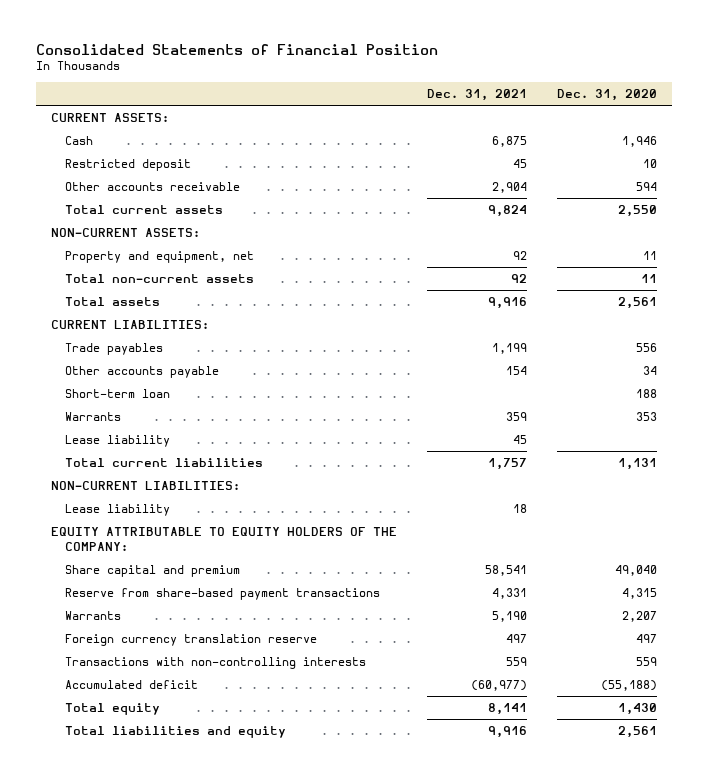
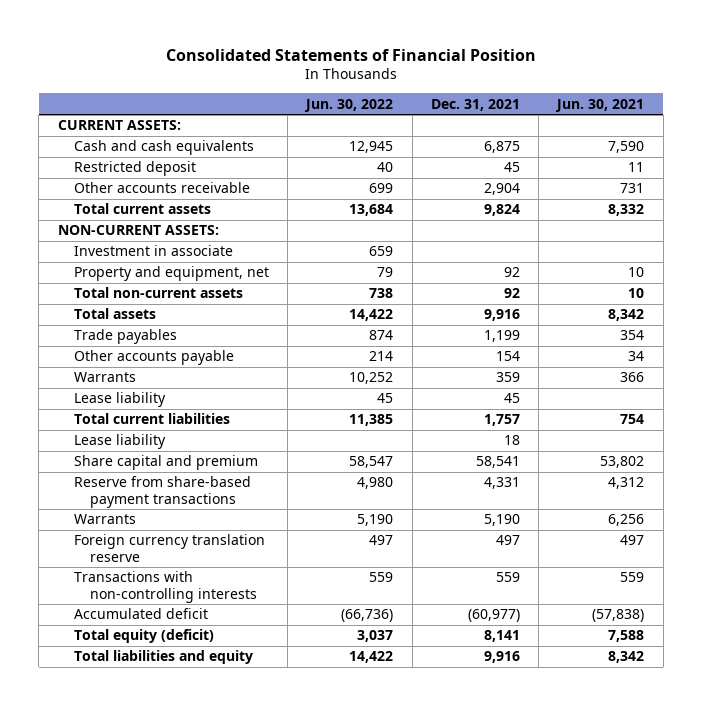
[556,89,657,102] Dec. 31, 2020 -> none
none -> [304,98,394,112] Jun. 30, 2022
none -> [555,98,645,112] Jun. 30, 2021
[64,136,93,146] Cash -> [73,140,254,156] Cash and cash equivalents
none -> [73,245,233,257] Investment in associate
[51,320,210,330] CURRENT LIABILITIES: -> none
[64,389,170,399] Short-term loan -> none
[51,481,241,491] NON-CURRENT LIABILITIES: -> none
[51,527,398,551] EQUITY ATTRIBUTABLE TO EQUITY HOLDERS OF THE COMPANY: -> none
[64,703,160,716] Total equity -> [73,629,214,644] Total equity (deficit)

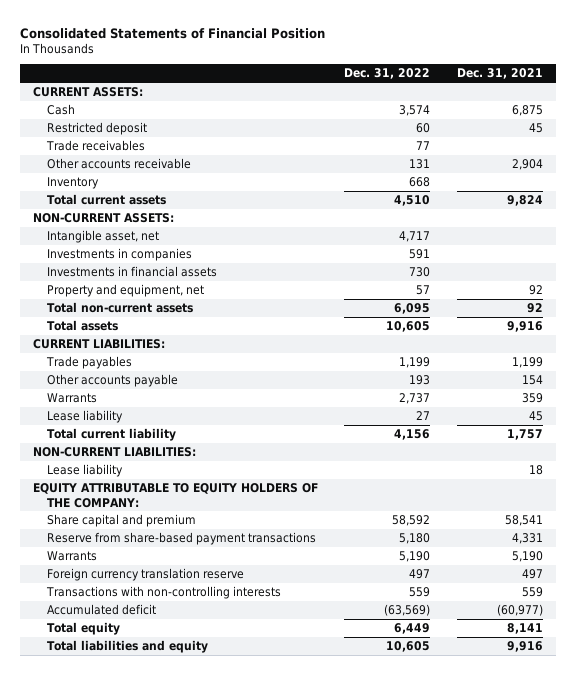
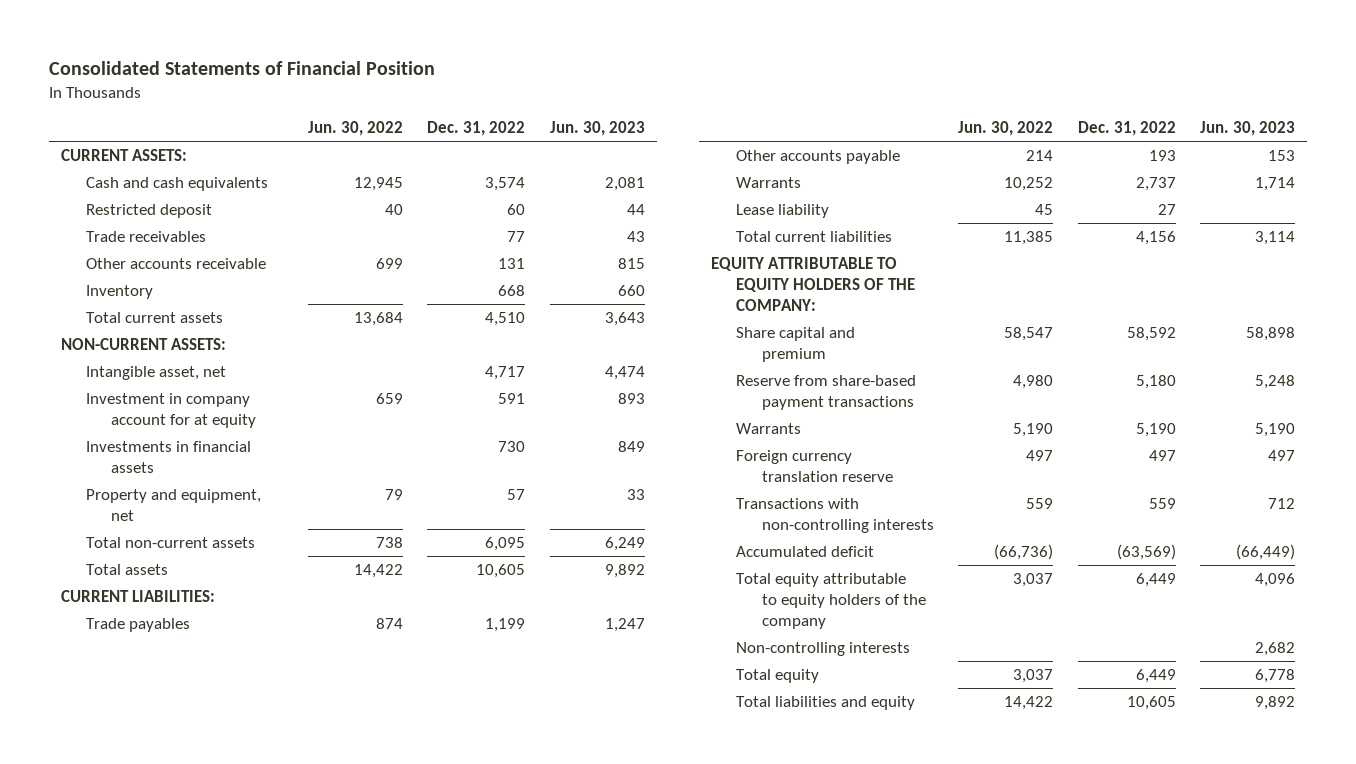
[456,68,543,80] Dec. 31, 2021 -> none
none -> [307,121,403,137] Jun. 30, 2022
none -> [549,121,645,137] Jun. 30, 2023
[46,104,75,116] Cash -> [85,176,268,191] Cash and cash equivalents
[46,248,192,262] Investments in companies -> [85,392,257,428] Investment in company account for at equity
[33,447,197,458] NON-CURRENT LIABILITIES: -> none
[46,464,123,478] Lease liability -> none
[46,428,176,442] Total current liability -> [736,230,893,242] Total current liabilities
none -> [736,572,926,630] Total equity attributable to equity holders of the company
none -> [736,641,911,656] Non-controlling interests

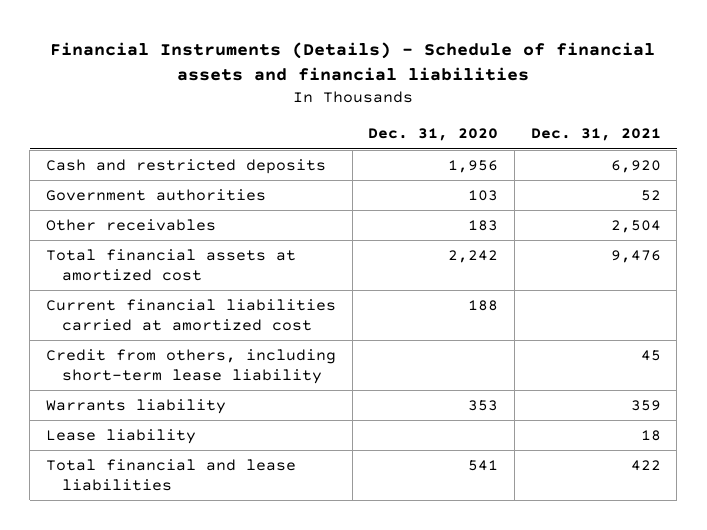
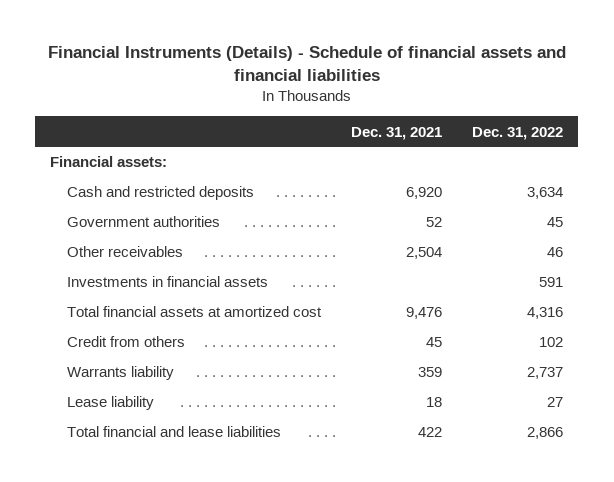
[368,128,499,142] Dec. 31, 2020 -> none
none -> [472,126,564,140] Dec. 31, 2022
none -> [50,156,168,168] Financial assets:
none -> [66,276,268,288] Investments in financial assets
[45,298,336,331] Current financial liabilities carried at amortized cost -> none
[45,348,336,384] Credit from others, including short-term lease liability -> [66,336,185,348] Credit from others

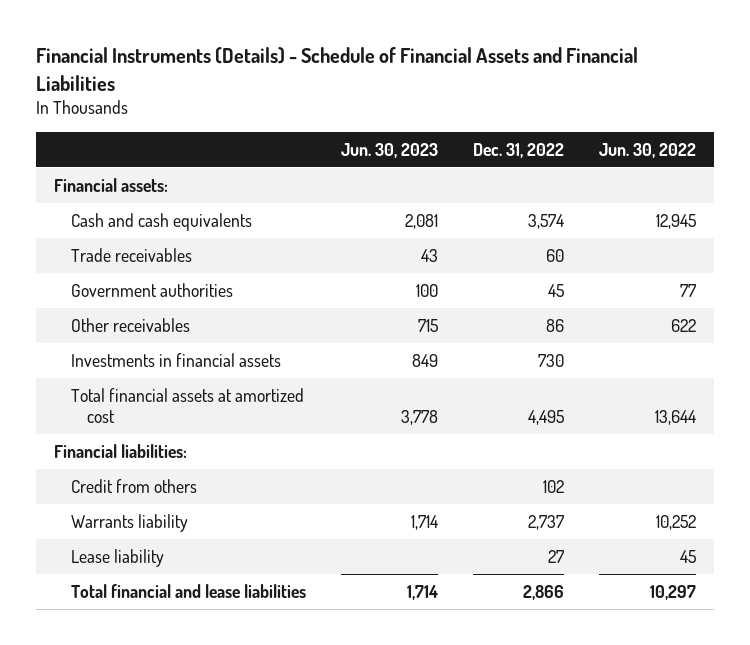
[47,46,566,82] Financial Instruments (Details) - Schedule of financial assets and financial liabilities -> [36,47,639,91] Financial Instruments (Details) - Schedule of Financial Assets and Financial Liabilities
[350,126,442,140] Dec. 31, 2021 -> none
none -> [340,142,438,158] Jun. 30, 2023
none -> [599,142,697,158] Jun. 30, 2022
[66,186,254,201] Cash and restricted deposits -> [70,212,252,231] Cash and cash equivalents
[527,187,564,200] 3,634 -> [528,213,565,229] 3,574
none -> [70,247,192,262] Trade receivables
[547,247,564,258] 46 -> [546,318,565,332] 86
[539,277,564,288] 591 -> [538,353,565,367] 730
[527,307,564,320] 4,316 -> [528,409,565,425] 4,495
none -> [53,443,187,458] Financial liabilities:

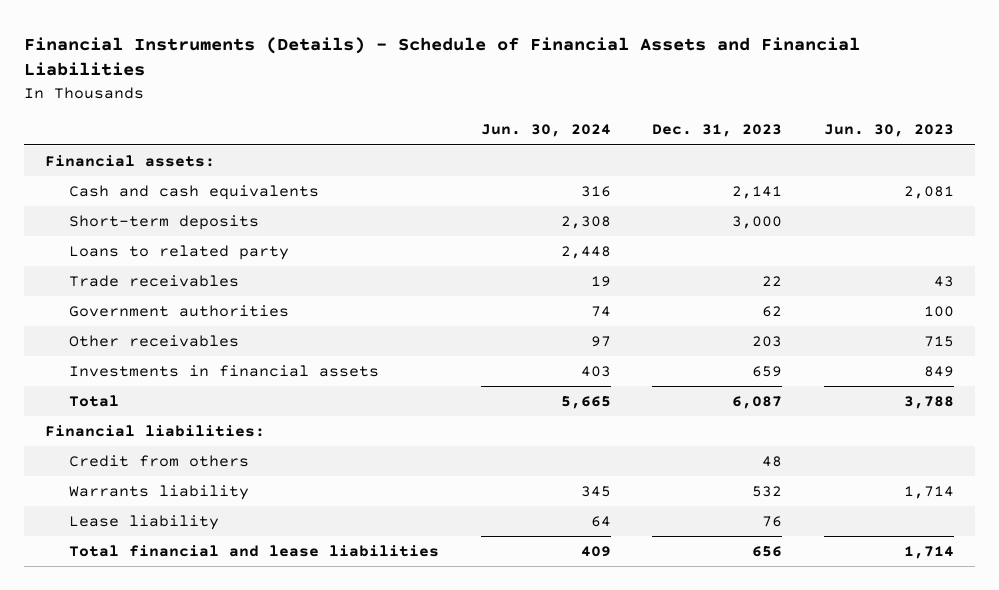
[473,142,565,158] Dec. 31, 2022 -> none
[599,142,697,158] Jun. 30, 2022 -> none
none -> [480,124,611,138] Jun. 30, 2024
none -> [652,124,783,138] Dec. 31, 2023
none -> [68,215,259,231] Short-term deposits
none -> [68,245,289,261] Loans to related party
[70,387,304,423] Total financial assets at amortized cost -> none
none -> [68,395,119,408] Total

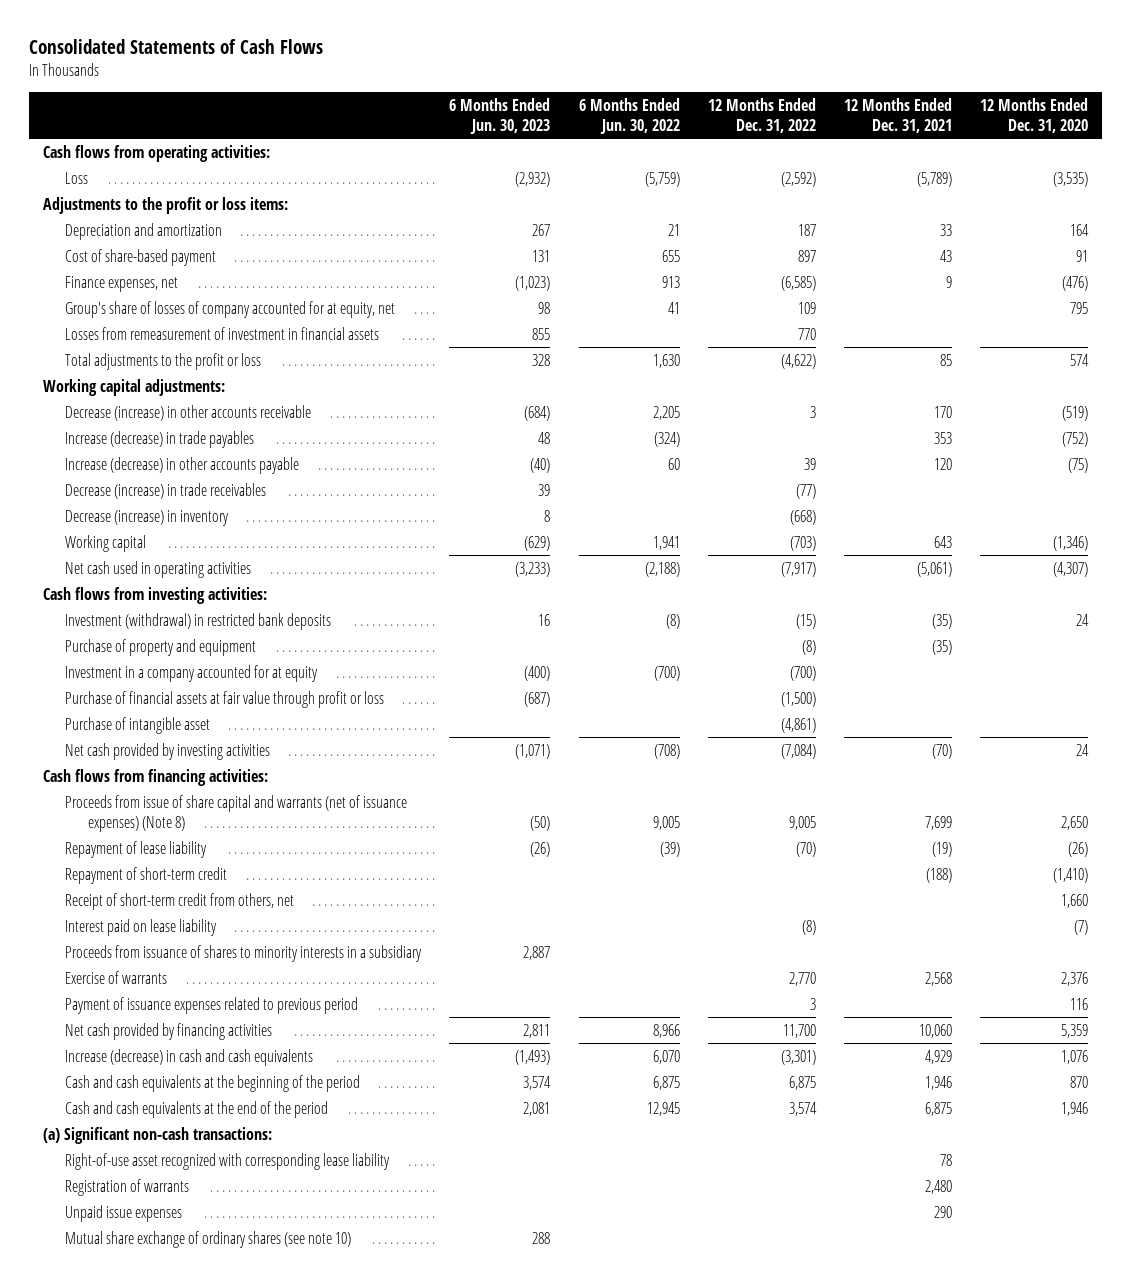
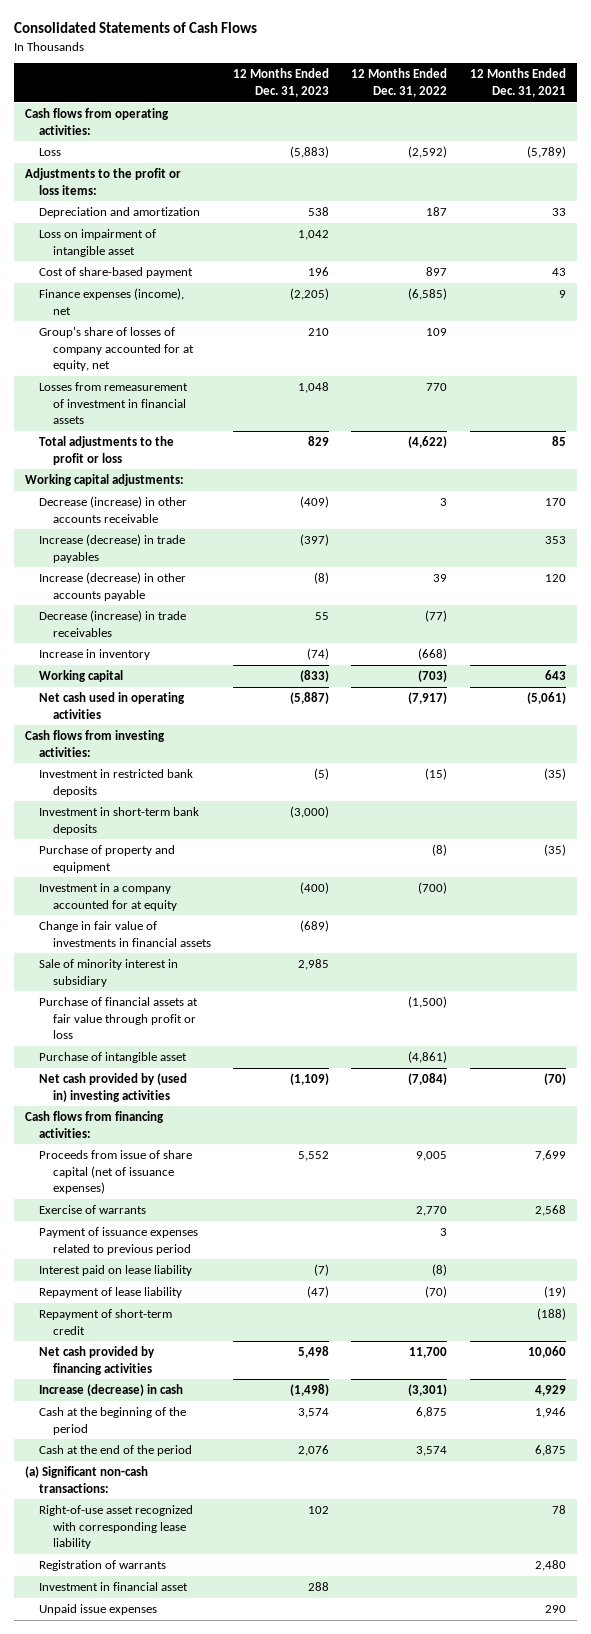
[449,97,551,134] 6 Months Ended Jun. 30, 2023 -> none
[578,97,680,134] 6 Months Ended Jun. 30, 2022 -> none
[980,97,1089,133] 12 Months Ended Dec. 31, 2020 -> none
none -> [233,68,330,97] 12 Months Ended Dec. 31, 2023
none -> [38,229,156,257] Loss on impairment of intangible asset
[65,275,179,292] Finance expenses, net -> [38,288,184,315] Finance expenses (income), net
[65,509,230,526] Decrease (increase) in inventory -> [38,649,150,661] Increase in inventory
[65,612,332,630] Investment (withdrawal) in restricted bank deposits -> [38,769,193,797] Investment in restricted bank deposits
none -> [38,807,199,835] Investment in short-term bank deposits
none -> [38,921,211,947] Change in fair value of investments in financial assets
none -> [38,959,178,987] Sale of minority interest in subsidiary
[65,742,271,760] Net cash provided by investing activities -> [38,1073,187,1102] Net cash provided by (used in) investing activities
[65,892,295,910] Receipt of short-term credit from others, net -> none
[65,944,423,962] Proceeds from issuance of shares to minority interests in a subsidiary -> none
[65,794,408,832] Proceeds from issue of share capital and warrants (net of issuance expenses) (Note 8) -> [38,1150,192,1194] Proceeds from issue of share capital (net of issuance expenses)
[65,918,218,936] Interest paid on lease liability -> [38,1265,192,1277] Interest paid on lease liability
[65,840,208,858] Repayment of lease liability -> [38,1287,182,1299] Repayment of lease liability
[65,866,228,884] Repayment of short-term credit -> [38,1309,172,1335] Repayment of short-term credit
[65,1048,314,1066] Increase (decrease) in cash and cash equivalents -> [38,1384,183,1397] Increase (decrease) in cash
[65,1074,361,1092] Cash and cash equivalents at the beginning of the period -> [38,1407,186,1435] Cash at the beginning of the period
[65,1100,329,1118] Cash and cash equivalents at the end of the period -> [38,1445,192,1457] Cash at the end of the period
none -> [38,1582,188,1592] Investment in financial asset
[65,1230,352,1248] Mutual share exchange of ordinary shares (see note 10) -> none

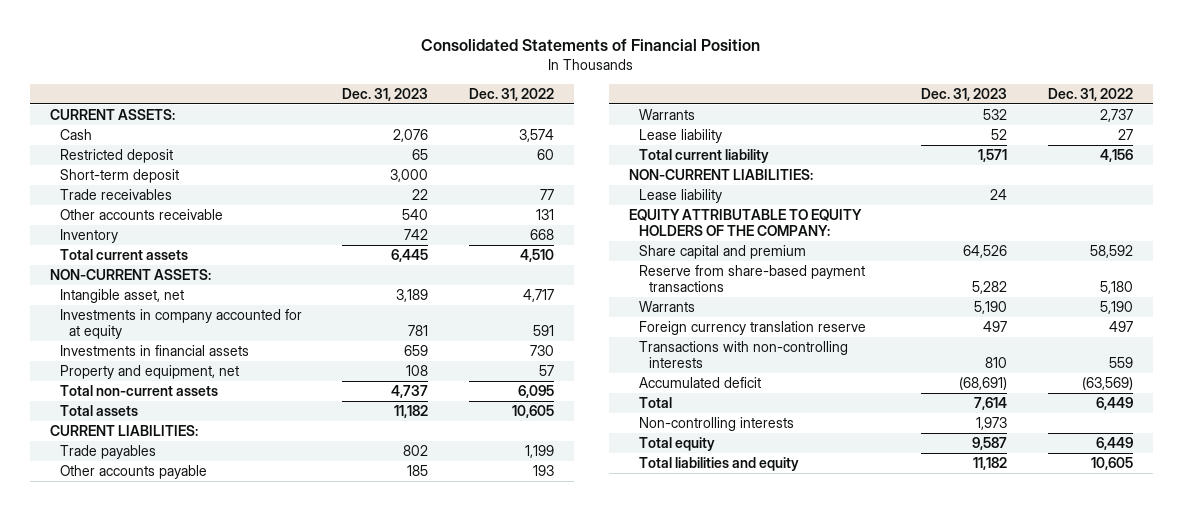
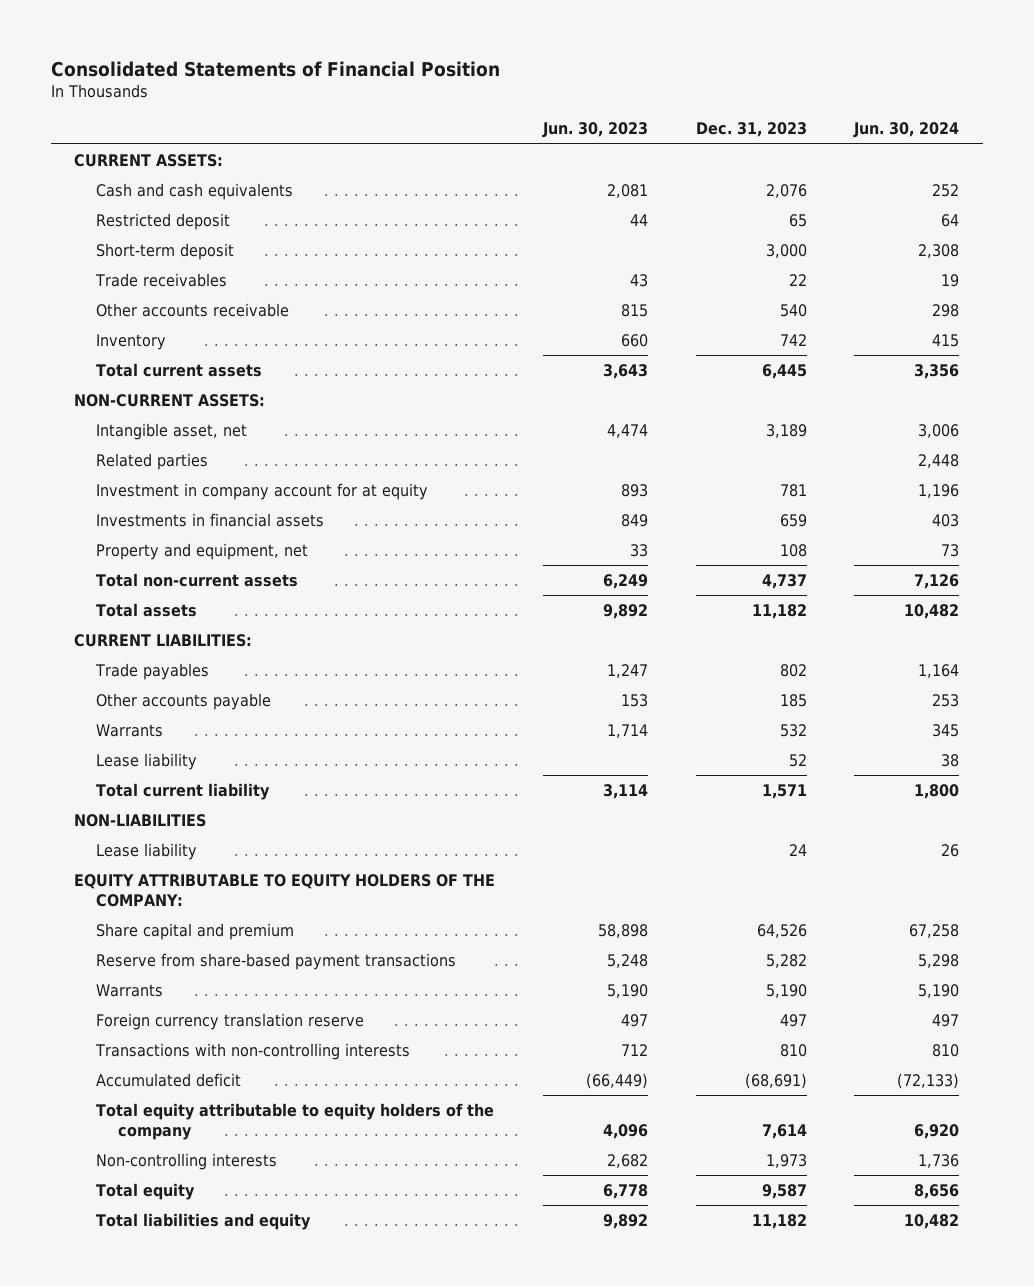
[468,87,554,101] Dec. 31, 2022 -> none
none -> [542,122,649,139] Jun. 30, 2023
none -> [853,122,960,139] Jun. 30, 2024
[59,129,92,141] Cash -> [96,182,294,200] Cash and cash equivalents
none -> [96,452,209,470] Related parties
[59,309,302,340] Investments in company accounted for at equity -> [96,482,429,500] Investment in company account for at equity
[629,169,814,181] NON-CURRENT LIABILITIES: -> [74,813,207,827] NON-LIABILITIES
[638,397,672,409] Total -> [96,1102,495,1140] Total equity attributable to equity holders of the company

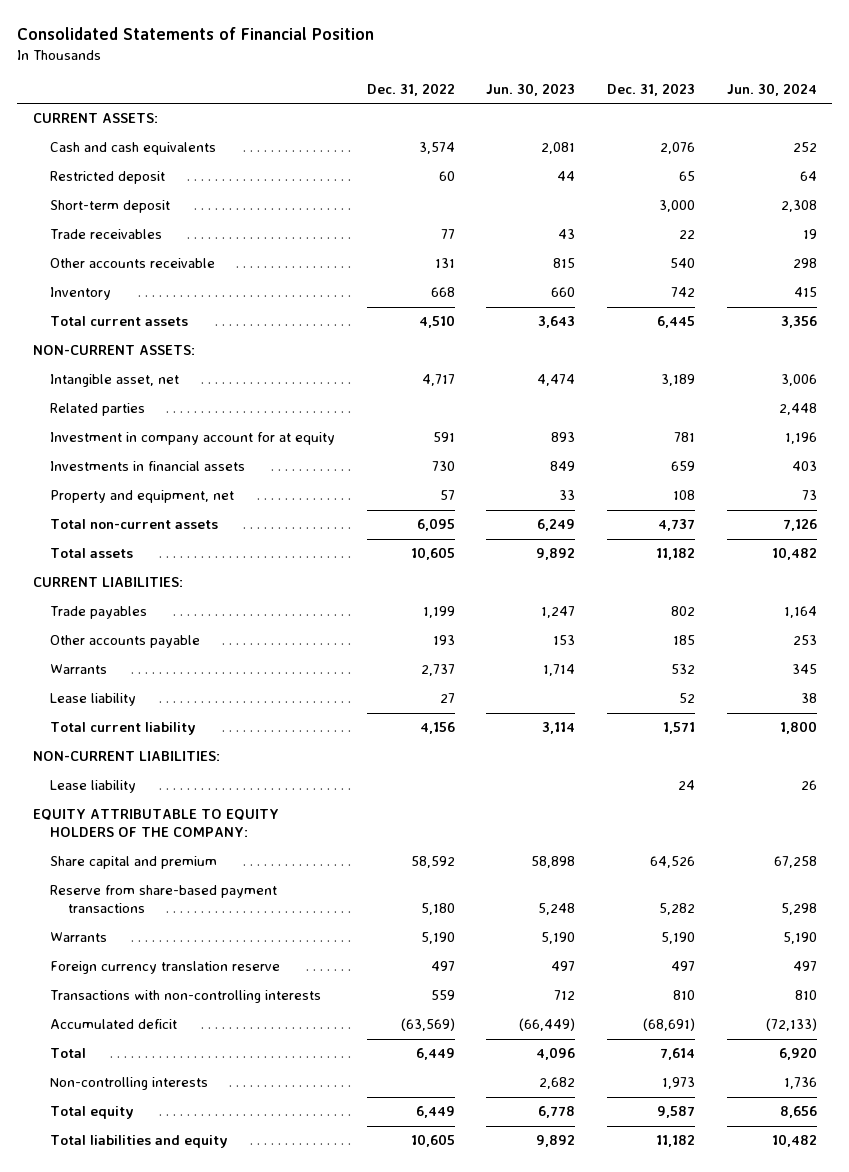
none -> [366,82,455,96] Dec. 31, 2022
[74,813,207,827] NON-LIABILITIES -> [32,751,220,762] NON-CURRENT LIABILITIES:
[96,1102,495,1140] Total equity attributable to equity holders of the company -> [50,1048,87,1059] Total

